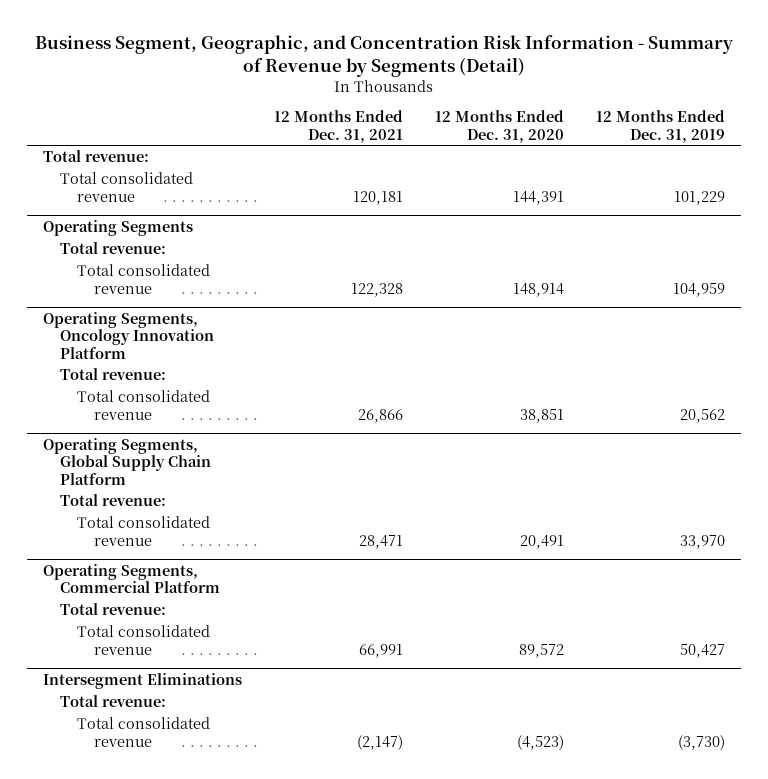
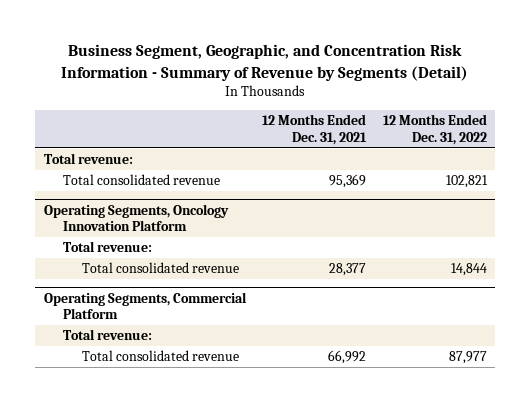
[434,110,564,143] 12 Months Ended Dec. 31, 2020 -> none
[595,110,725,143] 12 Months Ended Dec. 31, 2019 -> none
none -> [383,113,488,145] 12 Months Ended Dec. 31, 2022
[42,219,193,236] Operating Segments -> none
[59,242,166,255] Total revenue: -> none
[76,264,210,294] Total consolidated revenue -> none
[352,190,403,205] 120,181 -> [329,174,367,189] 95,369
[42,437,211,485] Operating Segments, Global Supply Chain Platform -> none
[59,494,166,507] Total revenue: -> none
[76,516,210,546] Total consolidated revenue -> none
[357,408,403,423] 26,866 -> [329,263,367,277] 28,377
[42,672,242,689] Intersegment Eliminations -> none
[59,695,166,708] Total revenue: -> none
[76,717,210,747] Total consolidated revenue -> none
[358,643,403,658] 66,991 -> [328,350,367,365] 66,992

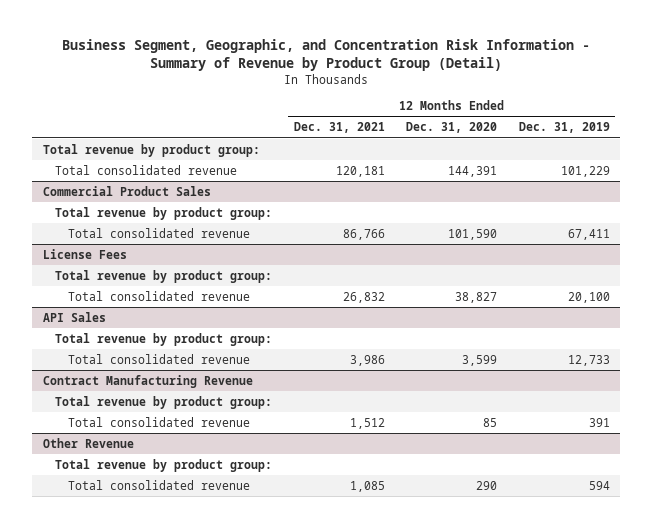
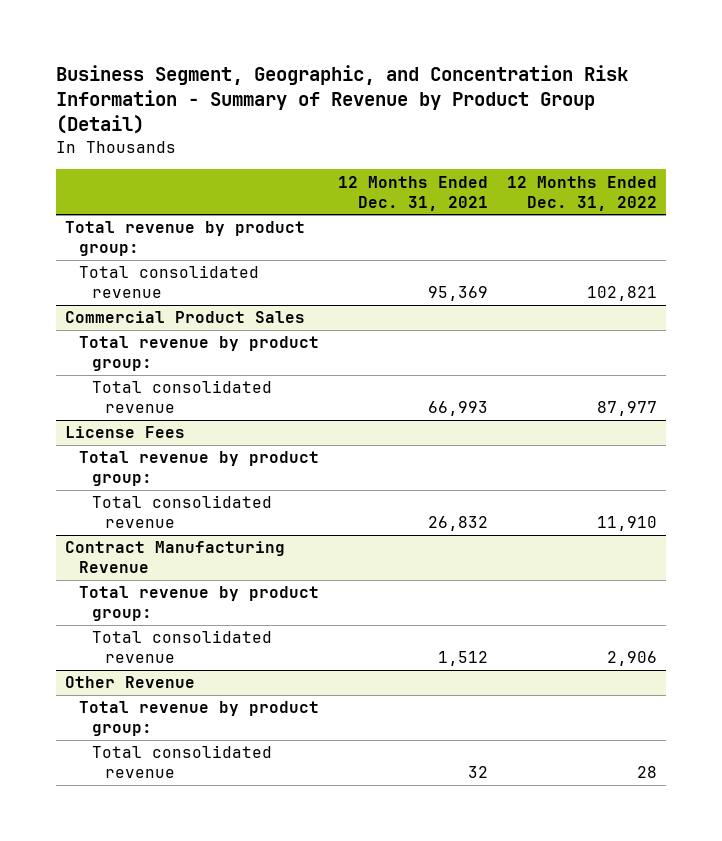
[406,122,498,134] Dec. 31, 2020 -> none
[518,122,610,134] Dec. 31, 2019 -> none
none -> [506,175,657,211] 12 Months Ended Dec. 31, 2022
[335,165,385,177] 120,181 -> [427,286,488,302] 95,369
[342,228,385,240] 86,766 -> [427,401,488,417] 66,993
[42,311,106,322] API Sales -> none
[55,332,273,346] Total revenue by product group: -> none
[67,353,250,364] Total consolidated revenue -> none
[349,480,385,492] 1,085 -> [467,766,488,779] 32

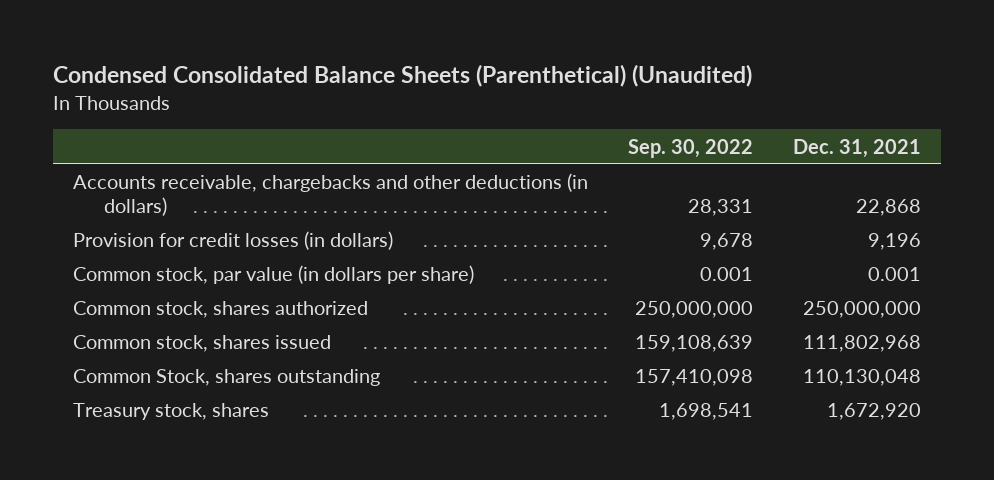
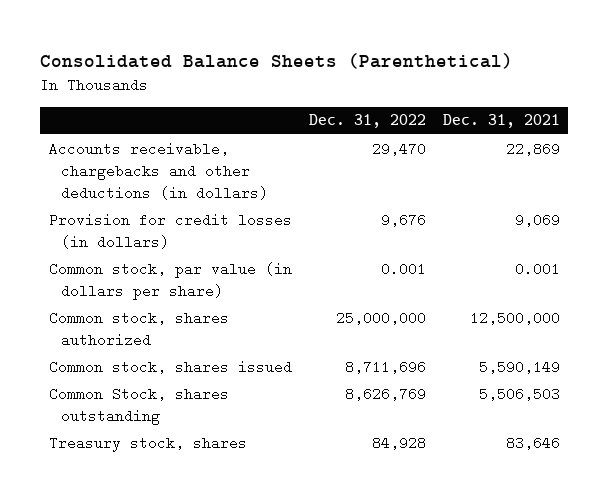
[52,64,752,88] Condensed Consolidated Balance Sheets (Parenthetical) (Unaudited) -> [40,52,514,69] Consolidated Balance Sheets (Parenthetical)
[628,138,754,158] Sep. 30, 2022 -> none
none -> [308,114,426,129] Dec. 31, 2022
[856,198,922,216] 22,868 -> [505,141,560,156] 22,869
[868,233,922,251] 9,196 -> [514,212,560,227] 9,069
[803,301,922,319] 250,000,000 -> [469,310,560,325] 12,500,000
[803,335,922,353] 111,802,968 -> [478,359,560,374] 5,590,149
[803,369,922,387] 110,130,048 -> [478,386,560,401] 5,506,503
[827,403,922,421] 1,672,920 -> [505,435,560,450] 83,646

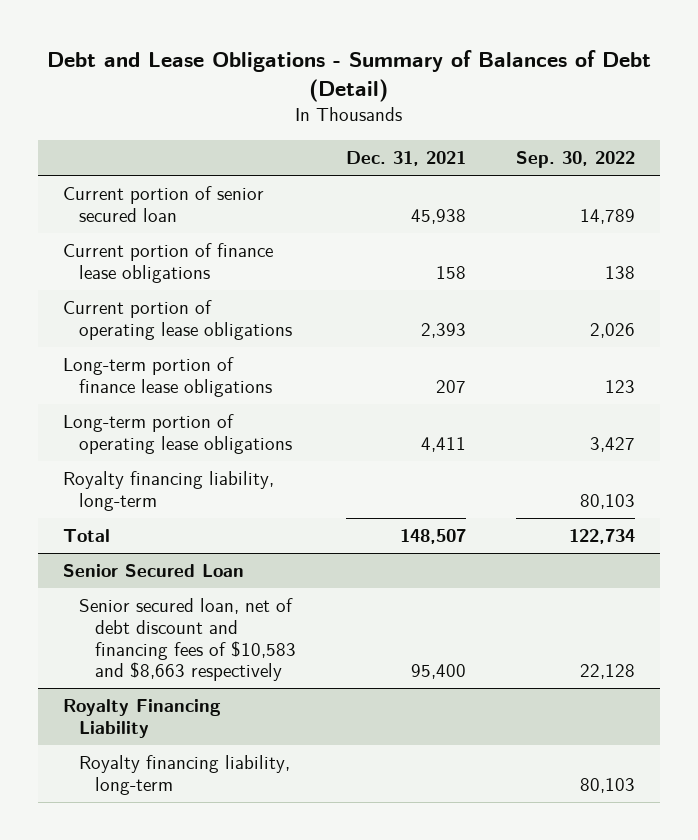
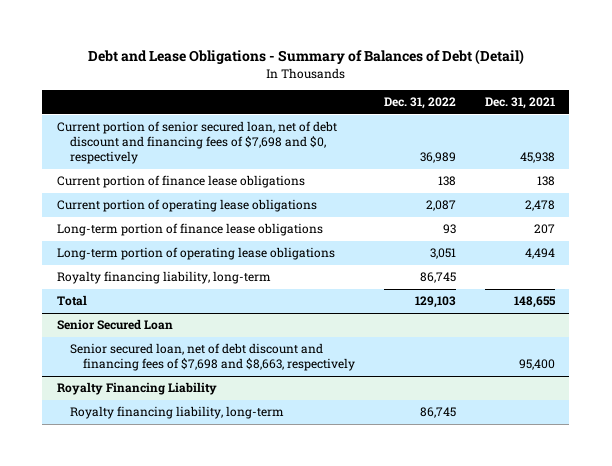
[515,151,635,169] Sep. 30, 2022 -> none
none -> [383,97,456,110] Dec. 31, 2022
[63,186,265,222] Current portion of senior secured loan -> [56,121,337,165] Current portion of senior secured loan, net of debt discount and financing fees of $7,698 and $0, respectively
[435,265,466,279] 158 -> [536,176,555,187] 138
[420,322,466,338] 2,393 -> [524,200,555,212] 2,478
[420,436,466,452] 4,411 -> [524,248,555,260] 4,494
[399,529,466,545] 148,507 -> [513,296,556,309] 148,655
[79,598,296,682] Senior secured loan, net of debt discount and financing fees of $10,583 and $8,663 respectively -> [69,343,355,372] Senior secured loan, net of debt discount and financing fees of $7,698 and $8,663, respectively

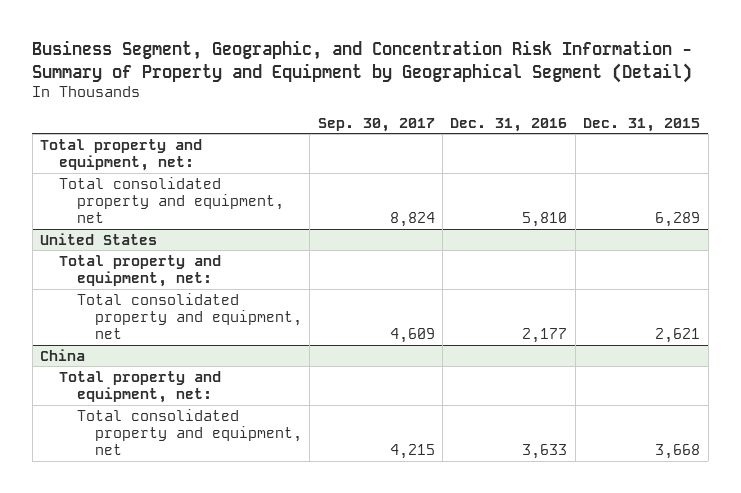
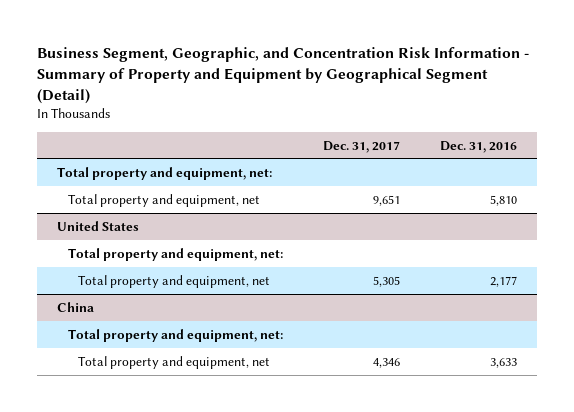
[317,117,435,132] Sep. 30, 2017 -> none
[583,117,701,132] Dec. 31, 2015 -> none
none -> [322,140,400,153] Dec. 31, 2017
[58,176,284,224] Total consolidated property and equipment, net -> [67,193,260,207] Total property and equipment, net
[76,292,302,340] Total consolidated property and equipment, net -> [77,274,270,288] Total property and equipment, net
[76,408,302,456] Total consolidated property and equipment, net -> [77,355,270,369] Total property and equipment, net

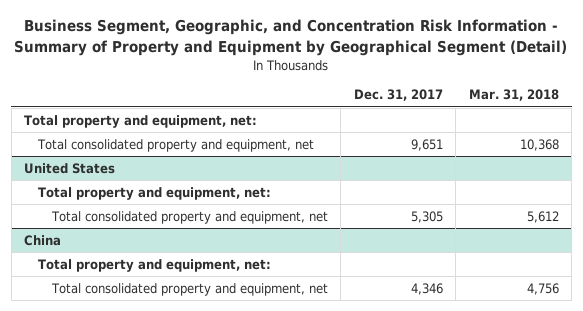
[440,140,518,153] Dec. 31, 2016 -> none
none -> [468,89,559,102] Mar. 31, 2018
[67,193,260,207] Total property and equipment, net -> [37,138,315,152] Total consolidated property and equipment, net
[77,274,270,288] Total property and equipment, net -> [51,210,329,224] Total consolidated property and equipment, net
[77,355,270,369] Total property and equipment, net -> [51,282,329,296] Total consolidated property and equipment, net

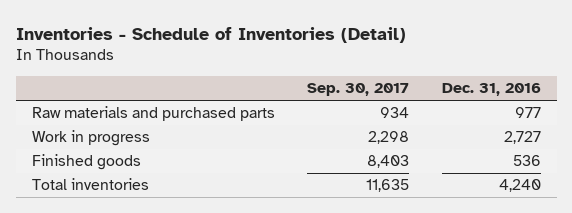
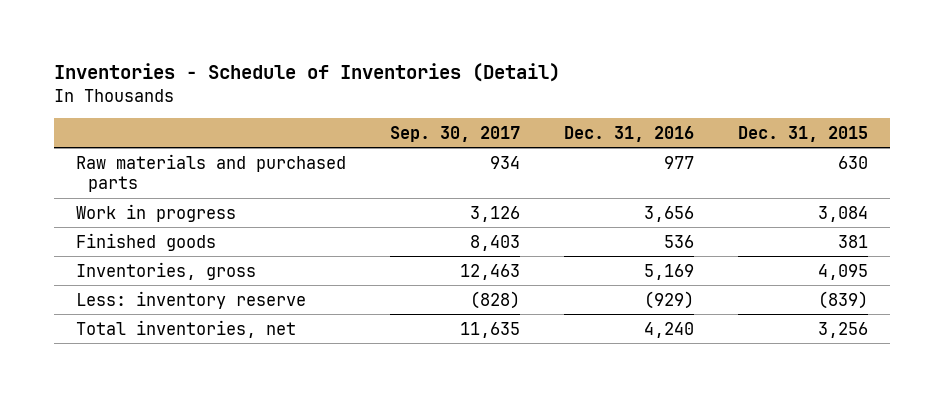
none -> [737,125,868,142] Dec. 31, 2015
[368,131,410,145] 2,298 -> [469,205,520,222] 3,126
[503,131,541,145] 2,727 -> [643,205,694,222] 3,656
none -> [75,261,256,280] Inventories, gross
none -> [75,290,306,309] Less: inventory reserve
[31,178,149,191] Total inventories -> [75,319,296,338] Total inventories, net

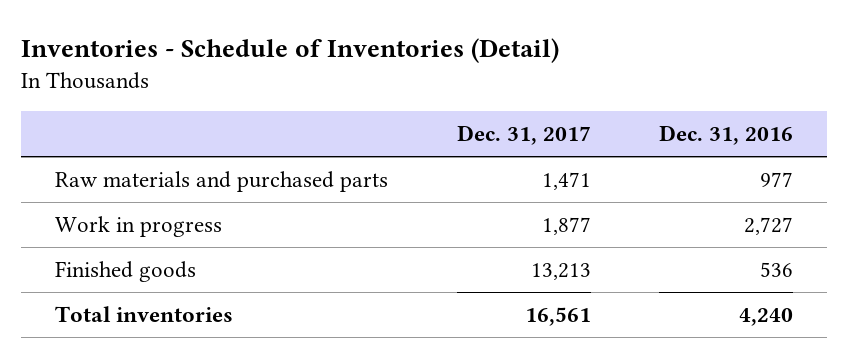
[389,125,520,142] Sep. 30, 2017 -> none
[737,125,868,142] Dec. 31, 2015 -> none
none -> [456,125,591,146] Dec. 31, 2017
[643,205,694,222] 3,656 -> [744,217,794,236] 2,727
[75,261,256,280] Inventories, gross -> none
[75,290,306,309] Less: inventory reserve -> none
[75,319,296,338] Total inventories, net -> [55,306,234,323] Total inventories

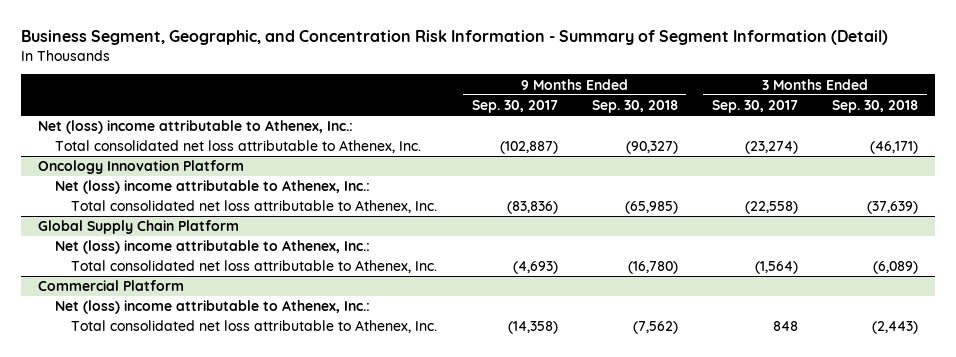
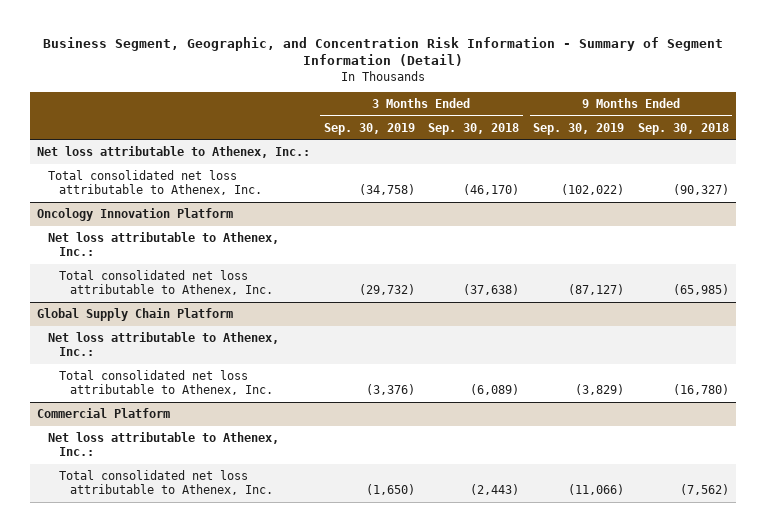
[471,100,558,114] Sep. 30, 2017 -> none
[711,100,798,114] Sep. 30, 2017 -> none
none -> [323,122,415,135] Sep. 30, 2019
none -> [533,122,625,135] Sep. 30, 2019
[37,120,353,135] Net (loss) income attributable to Athenex, Inc.: -> [36,145,310,158] Net loss attributable to Athenex, Inc.:
[870,141,919,155] (46,171) -> [463,184,520,196] (46,170)
[54,180,370,195] Net (loss) income attributable to Athenex, Inc.: -> [47,231,279,257] Net loss attributable to Athenex, Inc.:
[867,201,919,215] (37,639) -> [463,284,520,296] (37,638)
[54,240,370,255] Net (loss) income attributable to Athenex, Inc.: -> [47,331,279,357] Net loss attributable to Athenex, Inc.:
[54,300,370,315] Net (loss) income attributable to Athenex, Inc.: -> [47,431,279,457] Net loss attributable to Athenex, Inc.:

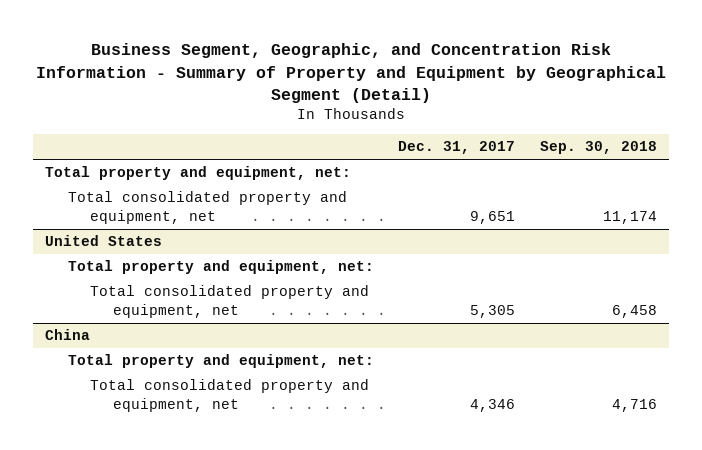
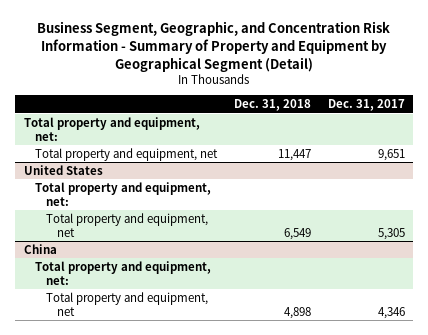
[539,141,657,155] Sep. 30, 2018 -> none
none -> [233,99,311,112] Dec. 31, 2018
[67,191,347,225] Total consolidated property and equipment, net -> [34,147,218,161] Total property and equipment, net
[90,285,370,319] Total consolidated property and equipment, net -> [45,212,208,237] Total property and equipment, net
[90,379,370,413] Total consolidated property and equipment, net -> [45,291,208,316] Total property and equipment, net

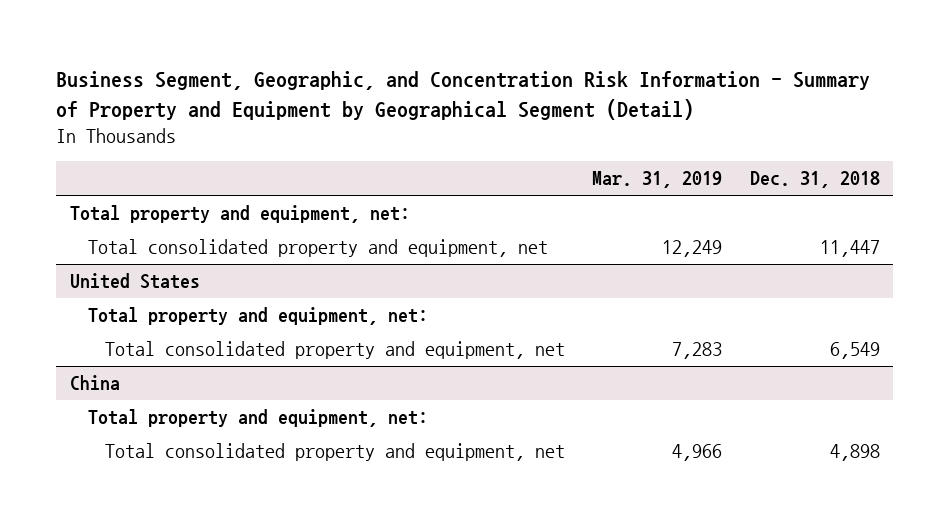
[327,99,405,112] Dec. 31, 2017 -> none
none -> [592,171,723,189] Mar. 31, 2019
[34,147,218,161] Total property and equipment, net -> [87,239,548,258] Total consolidated property and equipment, net
[45,212,208,237] Total property and equipment, net -> [105,341,566,360] Total consolidated property and equipment, net
[45,291,208,316] Total property and equipment, net -> [105,443,566,462] Total consolidated property and equipment, net

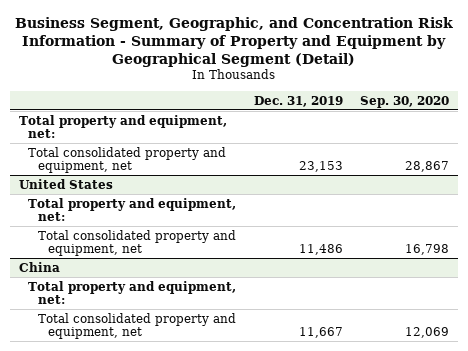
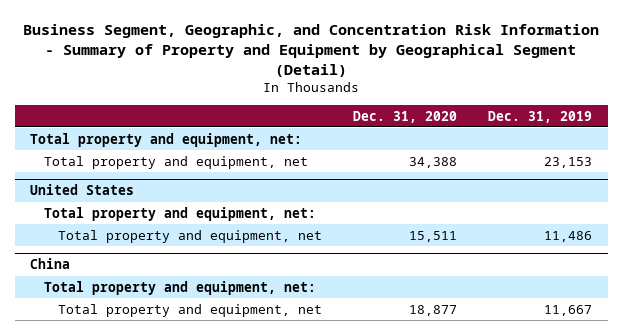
[360,95,450,108] Sep. 30, 2020 -> none
none -> [352,110,457,123] Dec. 31, 2020
[28,146,227,174] Total consolidated property and equipment, net -> [43,155,308,169] Total property and equipment, net
[38,229,237,257] Total consolidated property and equipment, net -> [57,229,322,243] Total property and equipment, net
[38,312,237,340] Total consolidated property and equipment, net -> [57,303,322,317] Total property and equipment, net

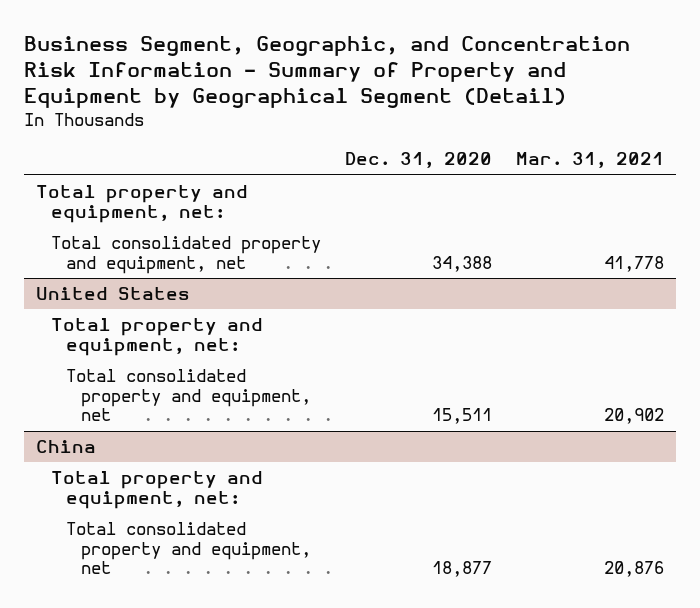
[488,110,593,123] Dec. 31, 2019 -> none
none -> [515,152,664,169] Mar. 31, 2021
[43,155,308,169] Total property and equipment, net -> [51,236,322,274] Total consolidated property and equipment, net
[57,229,322,243] Total property and equipment, net -> [66,369,312,422] Total consolidated property and equipment, net
[57,303,322,317] Total property and equipment, net -> [66,522,312,575] Total consolidated property and equipment, net

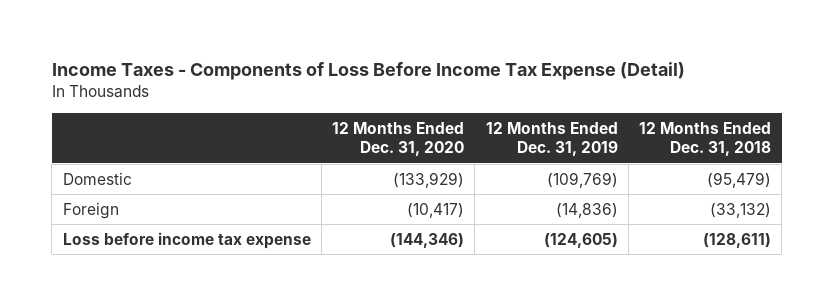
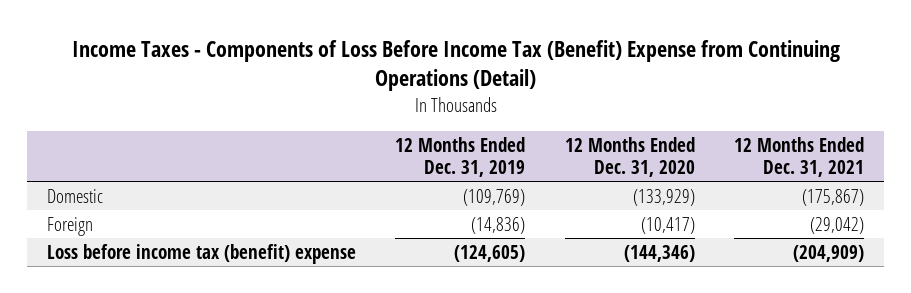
[51,62,685,81] Income Taxes - Components of Loss Before Income Tax Expense (Detail) -> [71,39,840,92] Income Taxes - Components of Loss Before Income Tax (Benefit) Expense from Continuing Operations (Detail)
[639,121,772,157] 12 Months Ended Dec. 31, 2018 -> none
none -> [734,136,865,177] 12 Months Ended Dec. 31, 2021
[62,231,311,249] Loss before income tax expense -> [47,243,357,264] Loss before income tax (benefit) expense

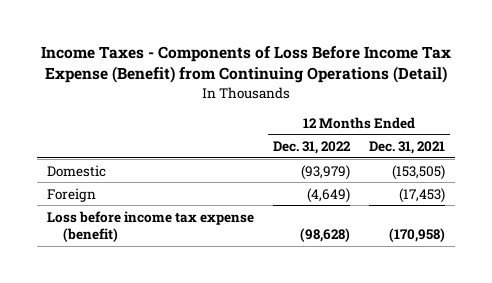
[71,39,840,92] Income Taxes - Components of Loss Before Income Tax (Benefit) Expense from Continuing Operations (Detail) -> [41,46,452,84] Income Taxes - Components of Loss Before Income Tax Expense (Benefit) from Continuing Operations (Detail)
[395,136,526,177] 12 Months Ended Dec. 31, 2019 -> none
[564,136,695,177] 12 Months Ended Dec. 31, 2020 -> none
none -> [273,140,352,154] Dec. 31, 2022
[802,188,865,206] (175,867) -> [392,164,446,180] (153,505)
[810,216,865,234] (29,042) -> [399,187,446,203] (17,453)
[47,243,357,264] Loss before income tax (benefit) expense -> [46,210,254,242] Loss before income tax expense (benefit)
[793,244,865,262] (204,909) -> [389,227,446,242] (170,958)

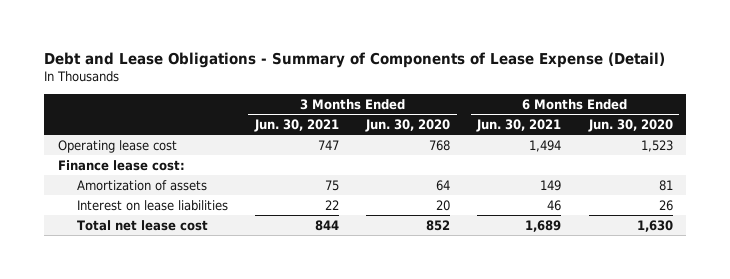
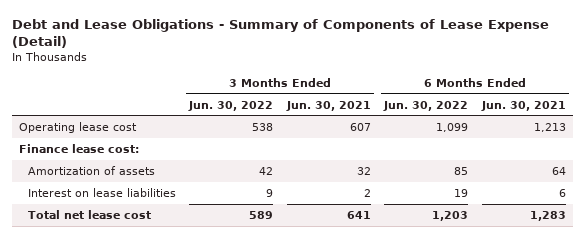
[365,118,451,132] Jun. 30, 2020 -> none
[587,118,673,132] Jun. 30, 2020 -> none
none -> [188,100,274,111] Jun. 30, 2022
none -> [383,100,469,111] Jun. 30, 2022
[318,139,340,150] 747 -> [349,122,371,131] 607
[529,139,562,152] 1,494 -> [533,122,566,132] 1,213
[325,179,340,191] 75 -> [356,166,371,175] 32
[540,179,562,191] 149 -> [551,166,566,175] 64
[325,199,340,210] 22 -> [363,188,371,197] 2
[547,199,562,211] 46 -> [558,188,566,197] 6
[315,219,340,231] 844 -> [346,210,371,219] 641
[525,219,562,232] 1,689 -> [529,210,566,221] 1,283

